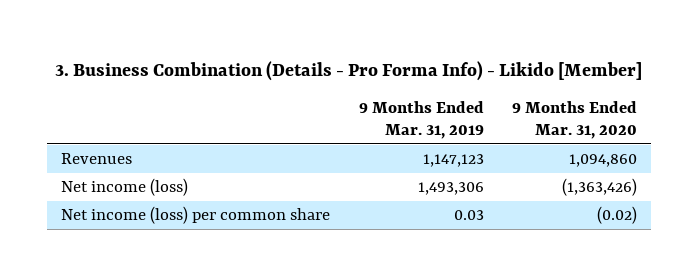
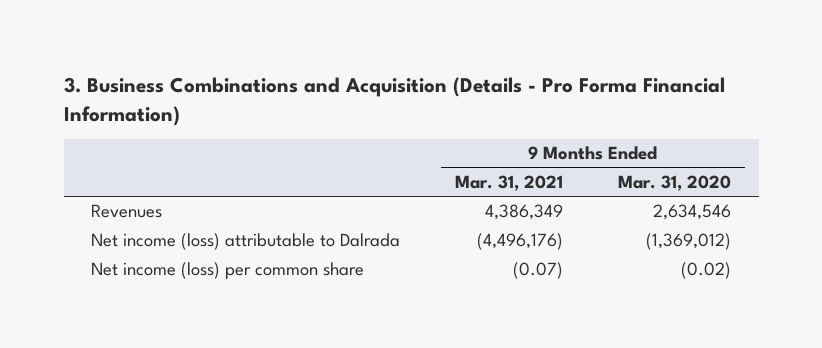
[55,60,643,81] 3. Business Combination (Details - Pro Forma Info) - Likido [Member] -> [63,77,725,126] 3. Business Combinations and Acquisition (Details - Pro Forma Financial Information)
[358,101,484,139] 9 Months Ended Mar. 31, 2019 -> none
none -> [455,174,564,191] Mar. 31, 2021
[568,154,637,168] 1,094,860 -> [653,204,732,221] 2,634,546
[61,178,189,197] Net income (loss) -> [91,233,401,251] Net income (loss) attributable to Dalrada
[561,178,637,197] (1,363,426) -> [646,233,732,251] (1,369,012)

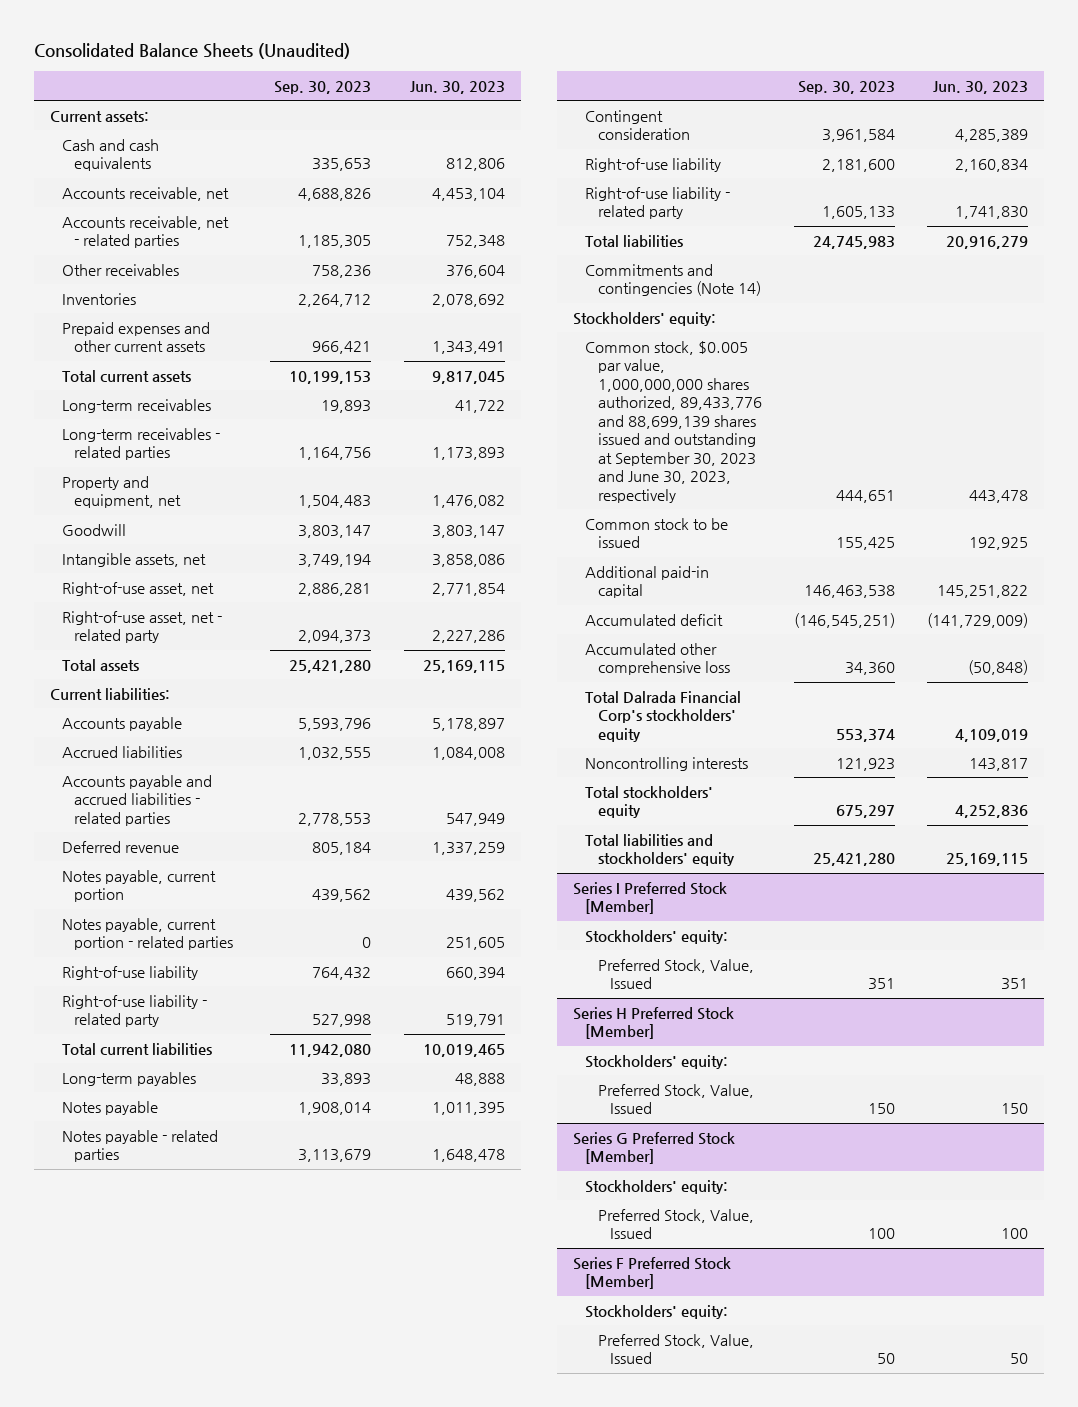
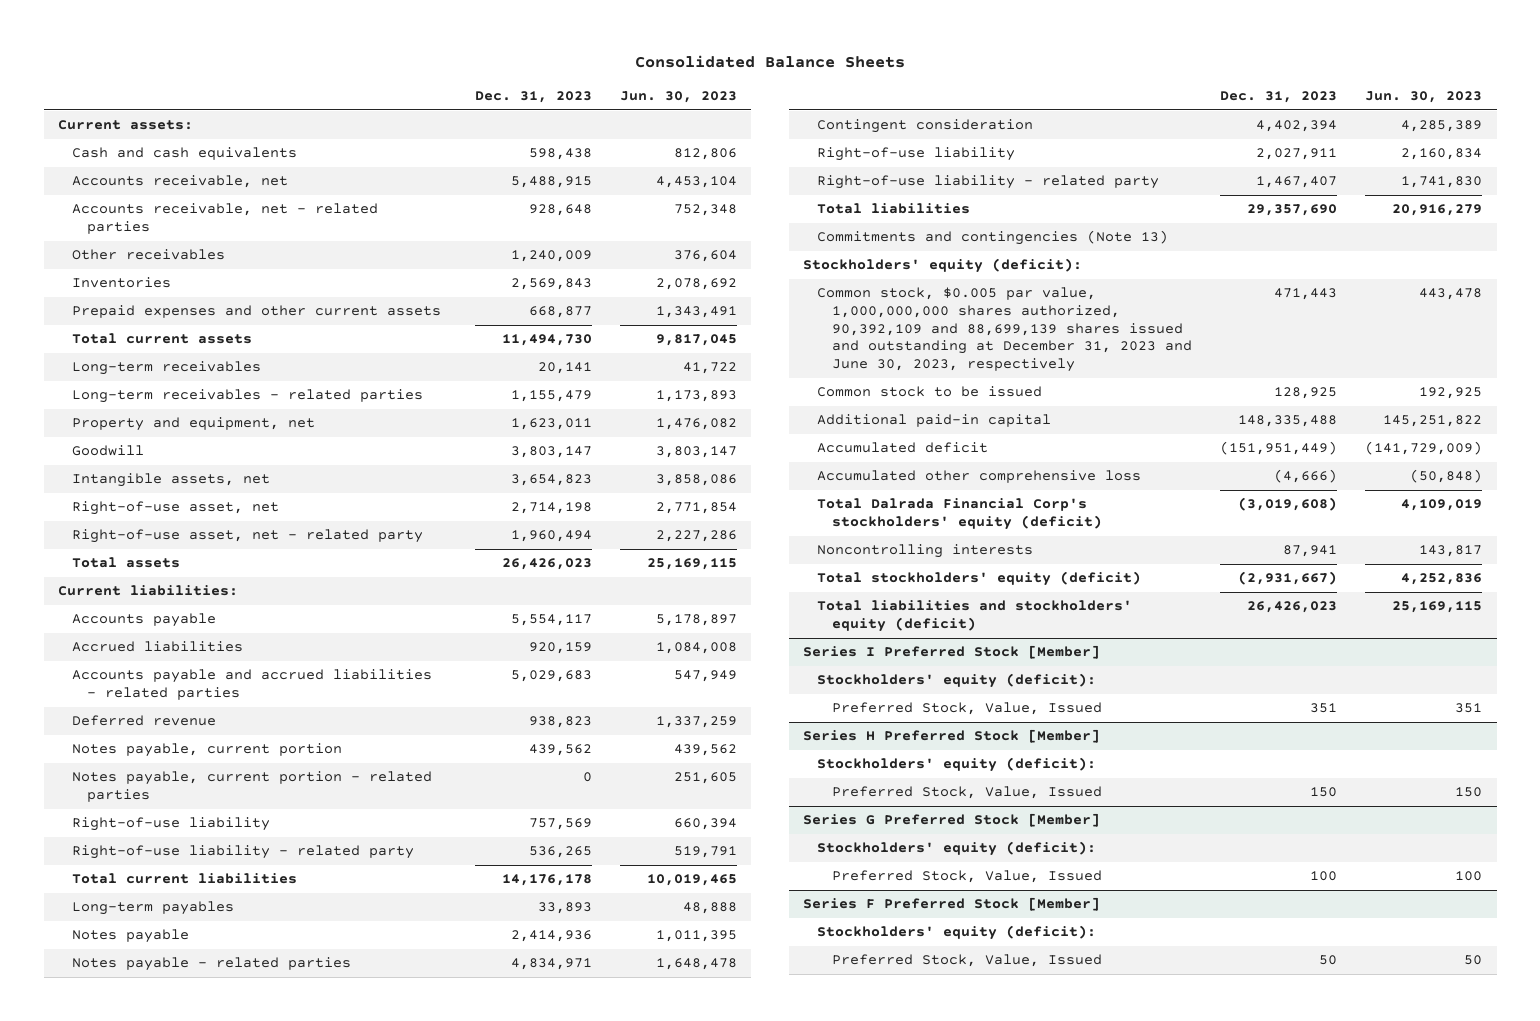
[33,43,350,60] Consolidated Balance Sheets (Unaudited) -> [635,54,906,68] Consolidated Balance Sheets
[274,80,372,94] Sep. 30, 2023 -> none
none -> [474,91,592,104] Dec. 31, 2023
[585,263,761,297] Commitments and contingencies (Note 14) -> [817,230,1169,246] Commitments and contingencies (Note 13)
[573,311,717,326] Stockholders' equity: -> [802,258,1082,274] Stockholders' equity (deficit):
[585,340,762,503] Common stock, $0.005 par value, 1,000,000,000 shares authorized, 89,433,776 and 88,699,139 shares issued and outstanding at September 30, 2023 and June 30, 2023, respectively -> [817,287,1192,373] Common stock, $0.005 par value, 1,000,000,000 shares authorized, 90,392,109 and 88,699,139 shares issued and outstanding at December 31, 2023 and June 30, 2023, respectively
[585,690,742,742] Total Dalrada Financial Corp's stockholders' equity -> [817,498,1102,531] Total Dalrada Financial Corp's stockholders' equity (deficit)
[585,785,714,819] Total stockholders' equity -> [817,571,1142,587] Total stockholders' equity (deficit)
[585,833,735,867] Total liabilities and stockholders' equity -> [817,600,1133,633] Total liabilities and stockholders' equity (deficit)
[585,929,729,944] Stockholders' equity: -> [817,673,1097,689] Stockholders' equity (deficit):
[585,1054,729,1069] Stockholders' equity: -> [817,757,1097,773] Stockholders' equity (deficit):
[585,1179,729,1194] Stockholders' equity: -> [817,841,1097,857] Stockholders' equity (deficit):
[585,1304,729,1319] Stockholders' equity: -> [817,925,1097,941] Stockholders' equity (deficit):

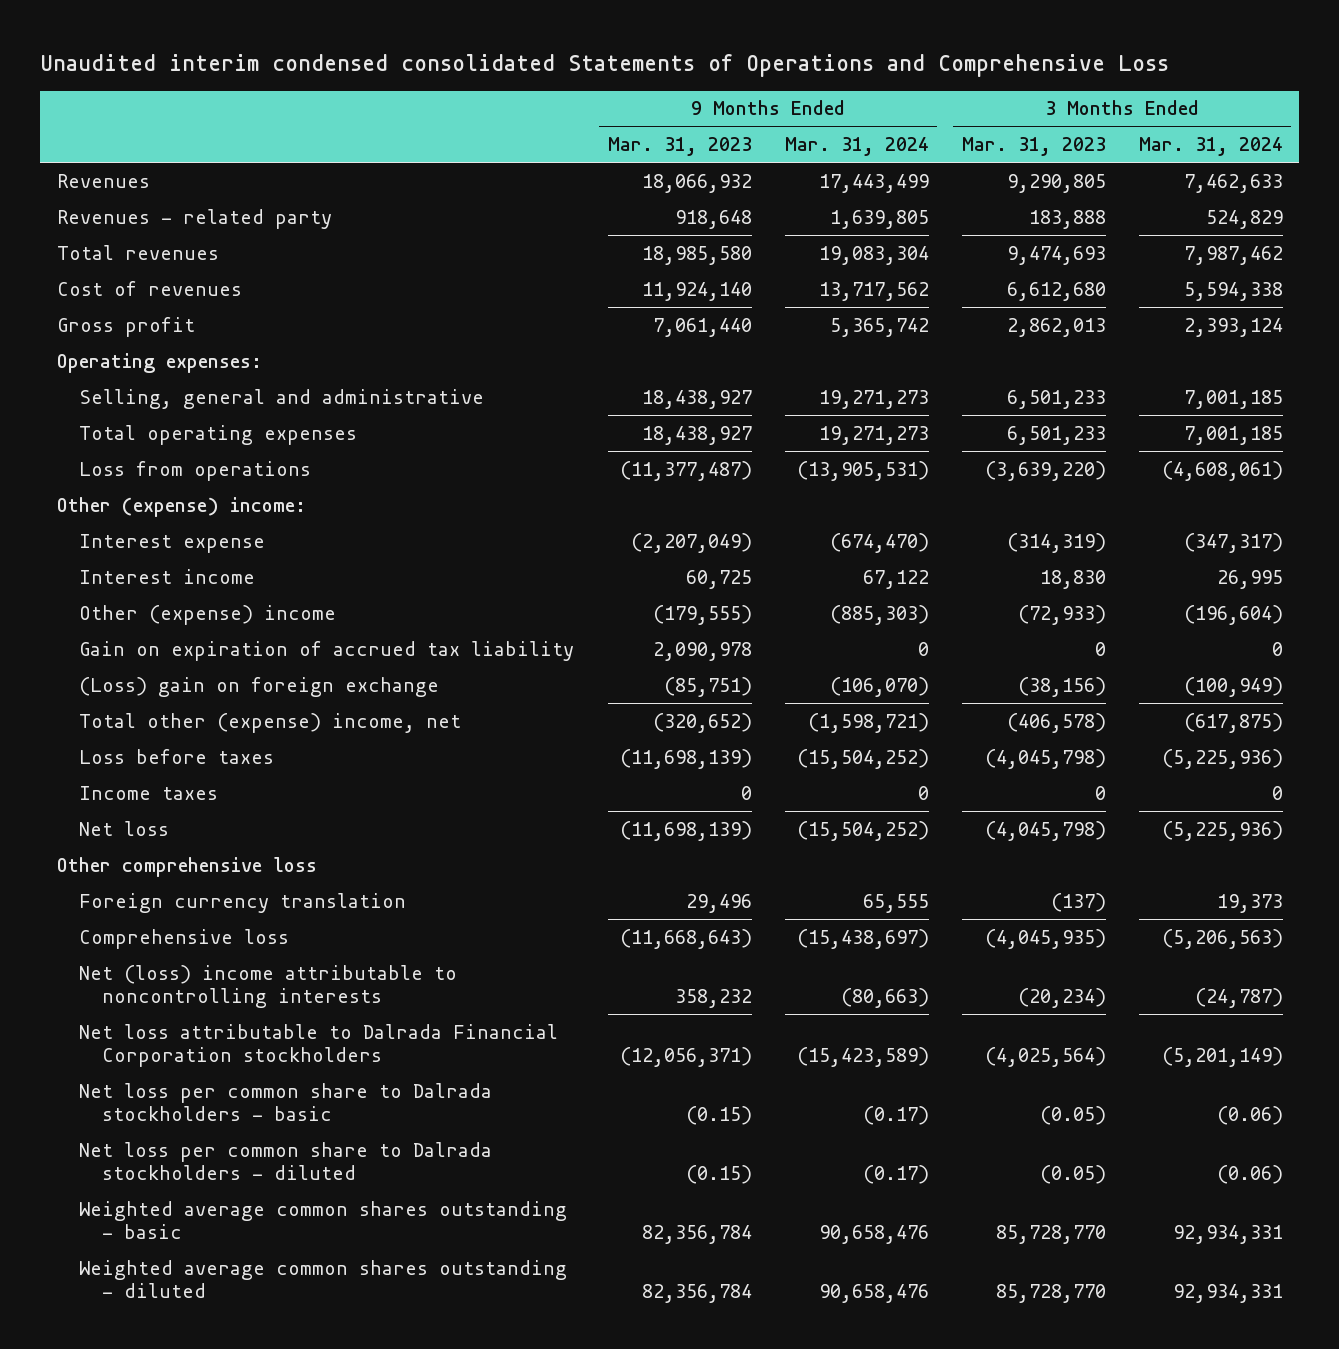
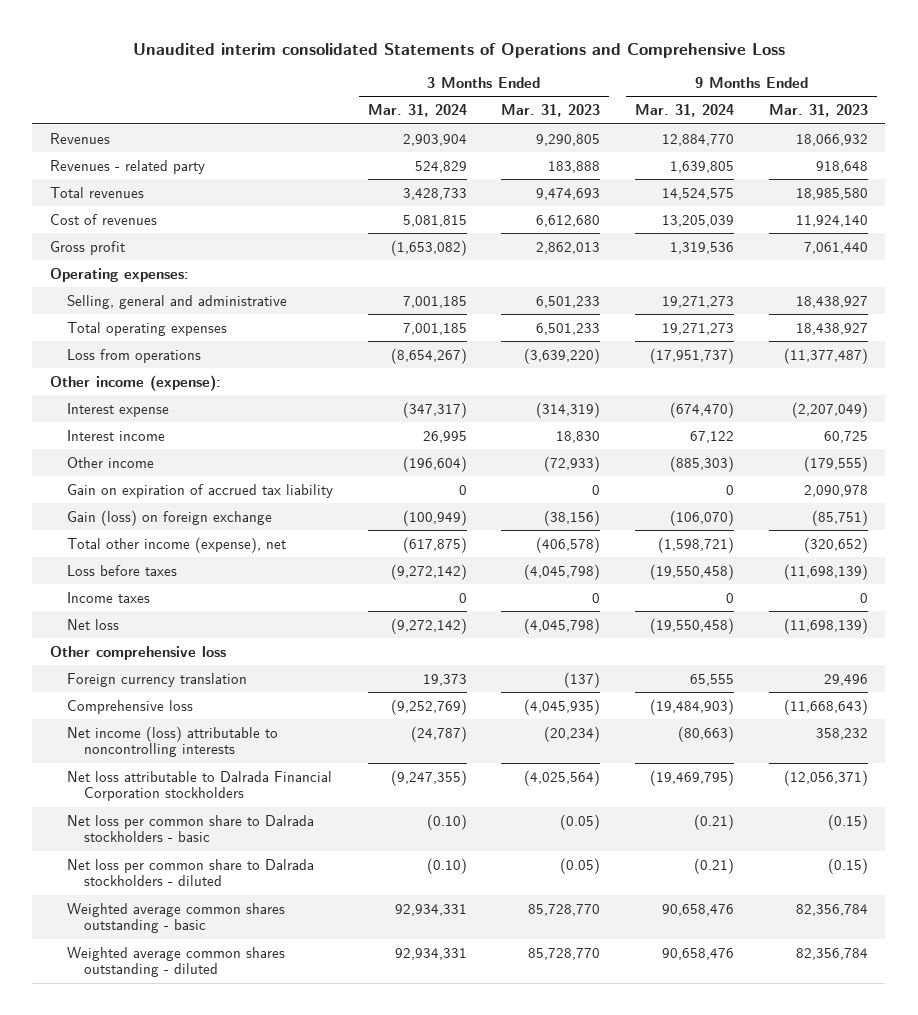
[40,53,1170,77] Unaudited interim condensed consolidated Statements of Operations and Comprehensive Loss -> [132,42,785,58] Unaudited interim consolidated Statements of Operations and Comprehensive Loss
[818,173,929,193] 17,443,499 -> [662,133,735,146] 12,884,770
[1183,173,1283,193] 7,462,633 -> [402,133,467,146] 2,903,904
[818,245,929,265] 19,083,304 -> [662,187,735,200] 14,524,575
[1183,245,1283,265] 7,987,462 -> [402,187,467,200] 3,428,733
[818,281,929,301] 13,717,562 -> [662,214,735,227] 13,205,039
[1183,281,1283,301] 5,594,338 -> [402,214,467,227] 5,081,815
[829,317,929,337] 5,365,742 -> [670,241,735,254] 1,319,536
[1183,317,1283,337] 2,393,124 -> [390,239,467,256] (1,653,082)
[796,460,929,481] (13,905,531) -> [650,347,735,364] (17,951,737)
[1161,460,1283,481] (4,608,061) -> [390,347,467,364] (8,654,267)
[56,496,306,517] Other (expense) income: -> [49,374,221,391] Other income (expense):
[79,604,337,625] Other (expense) income -> [66,456,154,468] Other income
[79,676,440,697] (Loss) gain on foreign exchange -> [66,509,272,526] Gain (loss) on foreign exchange
[79,712,462,733] Total other (expense) income, net -> [66,536,286,553] Total other income (expense), net
[796,748,929,769] (15,504,252) -> [650,563,735,580] (19,550,458)
[1161,748,1283,769] (5,225,936) -> [390,563,467,580] (9,272,142)
[796,820,929,841] (15,504,252) -> [650,617,735,634] (19,550,458)
[1161,820,1283,841] (5,225,936) -> [390,617,467,634] (9,272,142)
[796,928,929,949] (15,438,697) -> [650,698,735,715] (19,484,903)
[1161,928,1283,949] (5,206,563) -> [390,698,467,715] (9,252,769)
[79,964,458,1009] Net (loss) income attributable to noncontrolling interests -> [66,725,278,758] Net income (loss) attributable to noncontrolling interests
[796,1047,929,1068] (15,423,589) -> [650,769,735,786] (19,469,795)
[1161,1047,1283,1068] (5,201,149) -> [390,769,467,786] (9,247,355)
[862,1106,929,1126] (0.17) -> [694,813,735,830] (0.21)
[1216,1106,1283,1126] (0.06) -> [426,813,467,830] (0.10)
[862,1165,929,1185] (0.17) -> [694,857,735,874] (0.21)
[1216,1165,1283,1185] (0.06) -> [426,857,467,874] (0.10)

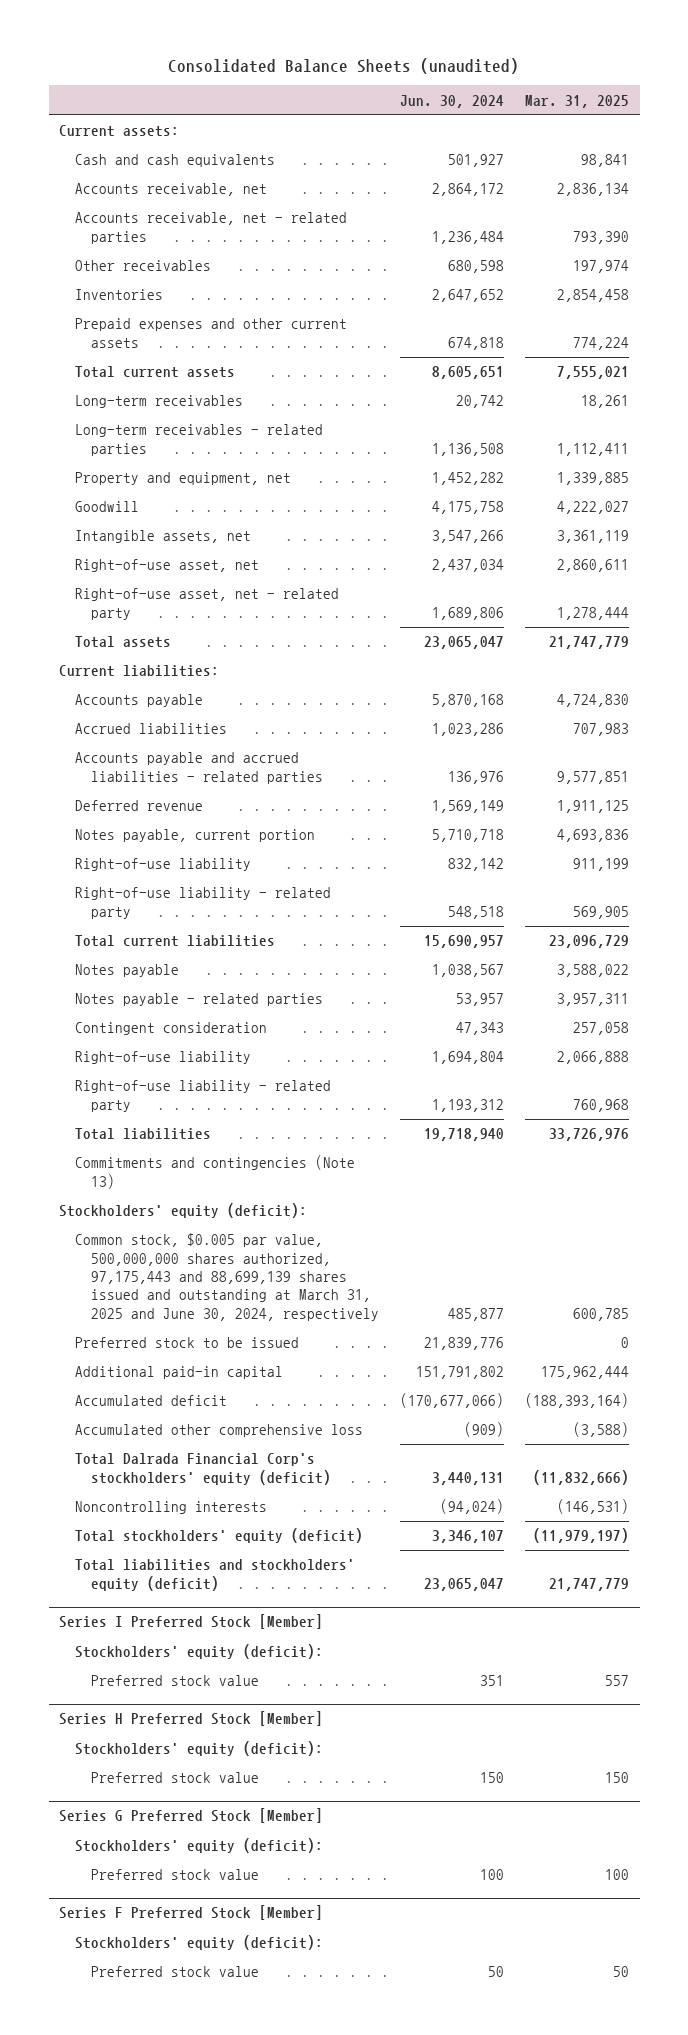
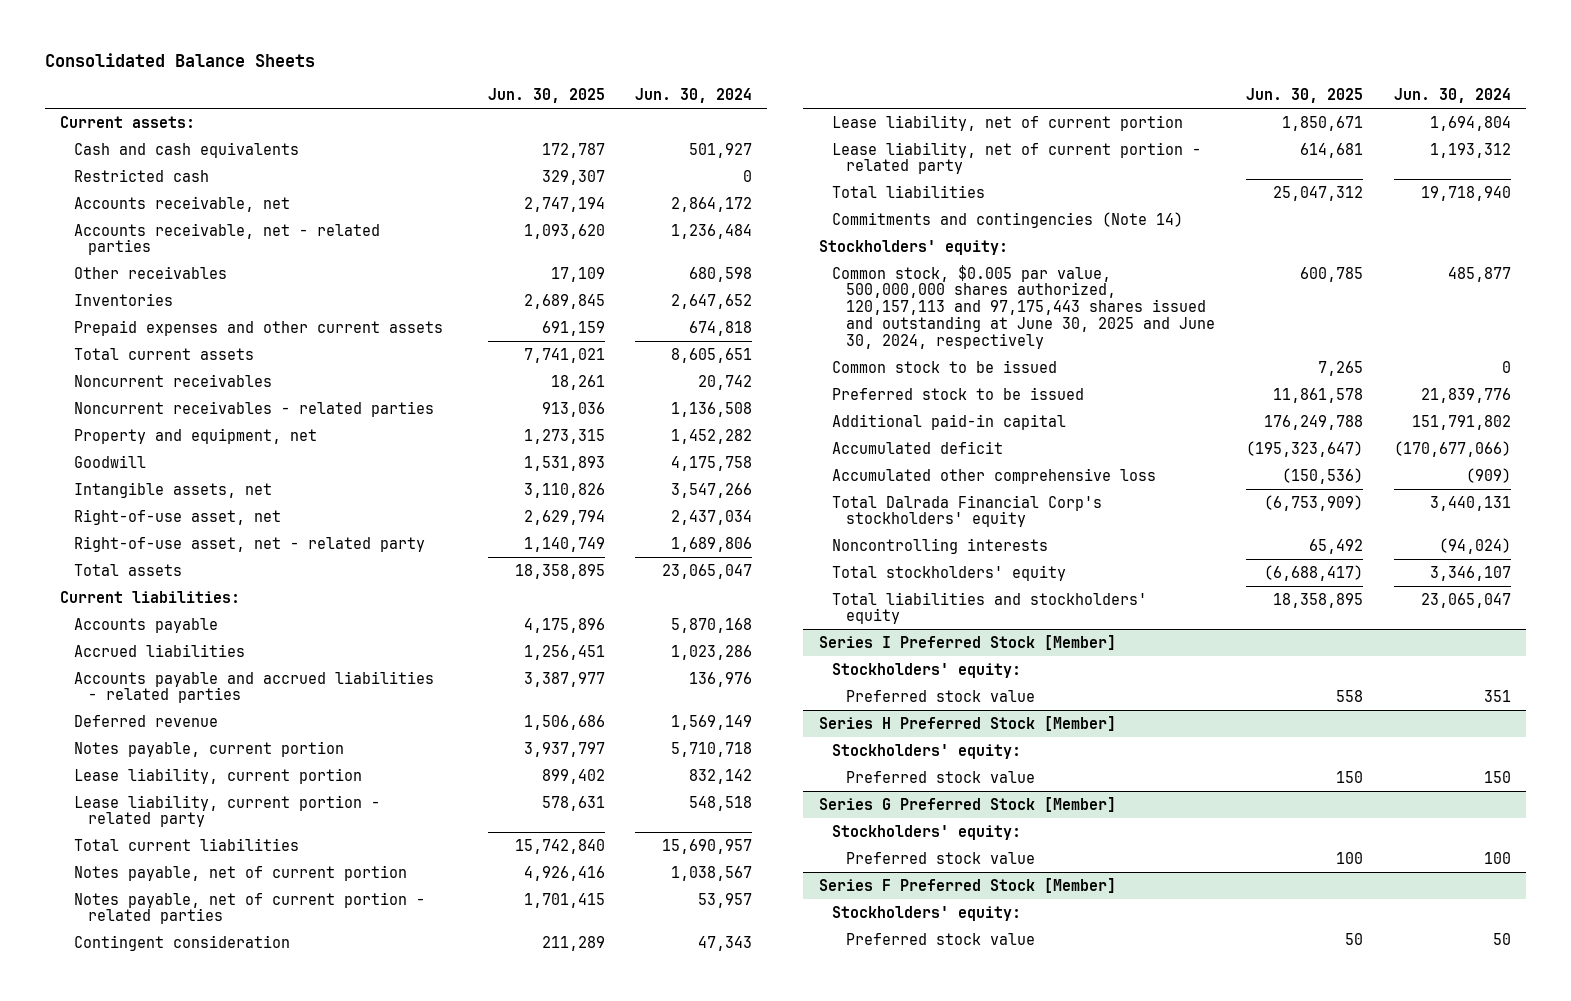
[168,57,520,74] Consolidated Balance Sheets (unaudited) -> [44,53,315,68] Consolidated Balance Sheets
[525,94,630,108] Mar. 31, 2025 -> none
none -> [487,88,605,104] Jun. 30, 2025
none -> [74,168,210,182] Restricted cash
[75,395,244,409] Long-term receivables -> [74,373,273,387] Noncurrent receivables
[75,424,324,456] Long-term receivables - related parties -> [74,400,435,417] Noncurrent receivables - related parties
[75,858,252,872] Right-of-use liability -> [74,767,363,784] Lease liability, current portion
[75,887,332,919] Right-of-use liability - related party -> [74,794,381,828] Lease liability, current portion - related party
[75,964,180,978] Notes payable -> [74,864,408,881] Notes payable, net of current portion
[75,993,324,1007] Notes payable - related parties -> [74,891,426,925] Notes payable, net of current portion - related parties
[75,1051,252,1065] Right-of-use liability -> [832,114,1184,131] Lease liability, net of current portion
[75,1080,332,1112] Right-of-use liability - related party -> [832,141,1202,175] Lease liability, net of current portion - related party
[75,1155,356,1189] Commitments and contingencies (Note 13) -> [832,211,1184,228] Commitments and contingencies (Note 14)
[59,1203,308,1219] Stockholders' equity (deficit): -> [818,239,1008,255] Stockholders' equity:
[75,1233,379,1321] Common stock, $0.005 par value, 500,000,000 shares authorized, 97,175,443 and 88,699,139 shares issued and outstanding at March 31, 2025 and June 30, 2024, respectively -> [832,264,1216,349] Common stock, $0.005 par value, 500,000,000 shares authorized, 120,157,113 and 97,175,443 shares issued and outstanding at June 30, 2025 and June 30, 2024, respectively
none -> [832,359,1058,373] Common stock to be issued
[75,1453,331,1485] Total Dalrada Financial Corp's stockholders' equity (deficit) -> [832,494,1103,528] Total Dalrada Financial Corp's stockholders' equity
[75,1528,364,1544] Total stockholders' equity (deficit) -> [832,564,1067,581] Total stockholders' equity
[75,1559,356,1591] Total liabilities and stockholders' equity (deficit) -> [832,591,1148,625] Total liabilities and stockholders' equity
[75,1644,324,1660] Stockholders' equity (deficit): -> [832,662,1022,678] Stockholders' equity:
[75,1741,324,1757] Stockholders' equity (deficit): -> [832,743,1022,759] Stockholders' equity:
[75,1838,324,1854] Stockholders' equity (deficit): -> [832,824,1022,840] Stockholders' equity:
[75,1935,324,1951] Stockholders' equity (deficit): -> [832,905,1022,921] Stockholders' equity:

